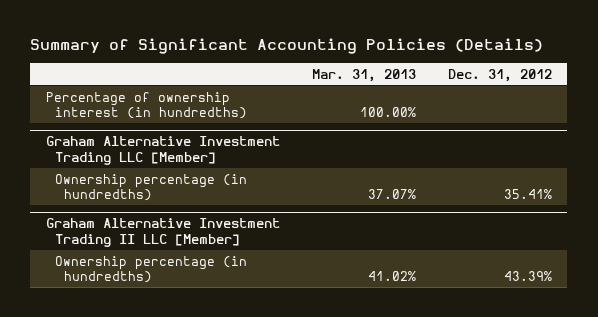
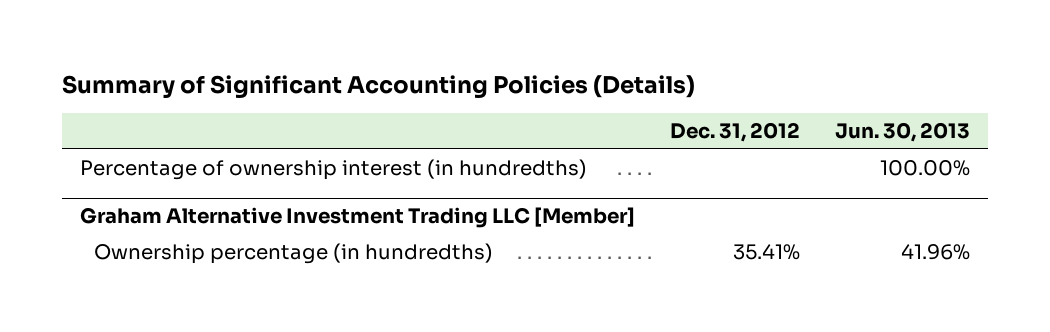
[311,68,416,82] Mar. 31, 2013 -> none
none -> [835,122,971,143] Jun. 30, 2013
[46,218,281,247] Graham Alternative Investment Trading II LLC [Member] -> none
[55,255,248,284] Ownership percentage (in hundredths) -> none

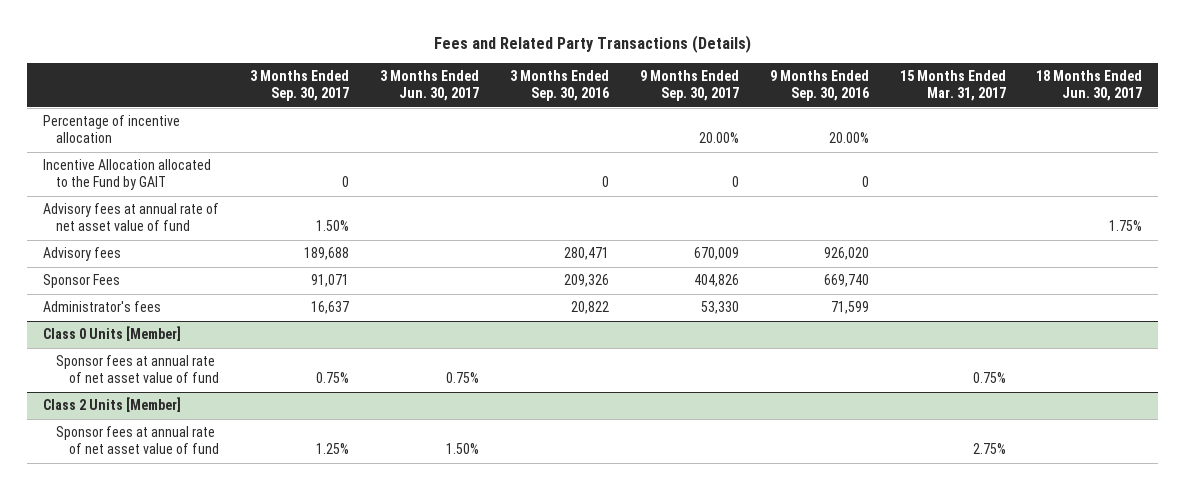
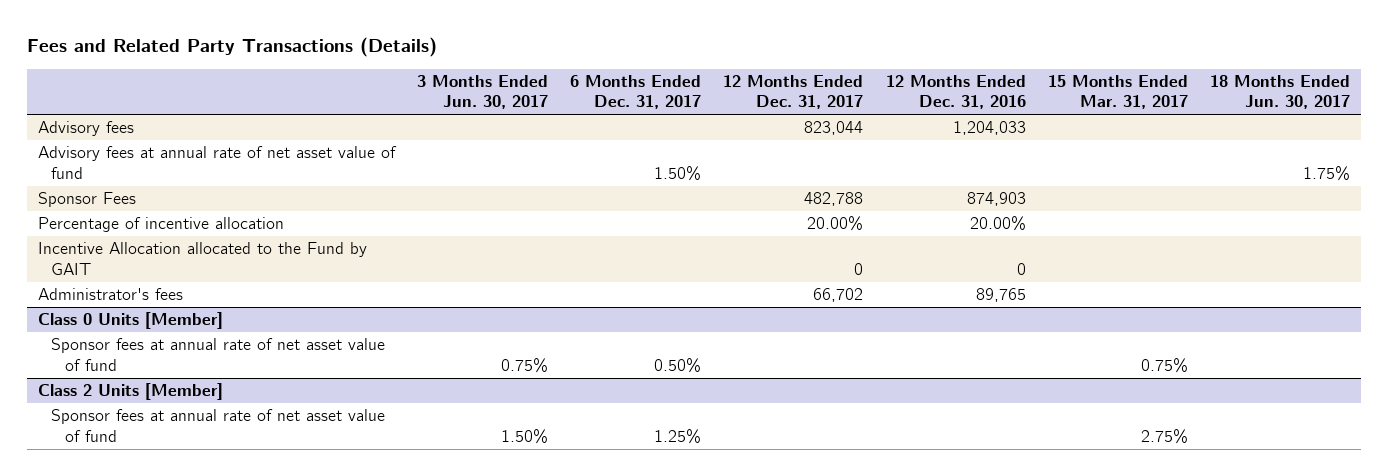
[250,70,350,102] 3 Months Ended Sep. 30, 2017 -> none
[509,70,609,102] 3 Months Ended Sep. 30, 2016 -> none
[639,70,739,102] 9 Months Ended Sep. 30, 2017 -> none
[769,70,869,102] 9 Months Ended Sep. 30, 2016 -> none
none -> [570,75,702,110] 6 Months Ended Dec. 31, 2017
none -> [723,75,864,110] 12 Months Ended Dec. 31, 2017
none -> [885,75,1026,110] 12 Months Ended Dec. 31, 2016
[42,203,219,232] Advisory fees at annual rate of net asset value of fund -> [37,146,397,179] Advisory fees at annual rate of net asset value of fund
[42,115,180,144] Percentage of incentive allocation -> [37,217,284,233] Percentage of incentive allocation
[42,159,211,191] Incentive Allocation allocated to the Fund by GAIT -> [37,242,367,275] Incentive Allocation allocated to the Fund by GAIT

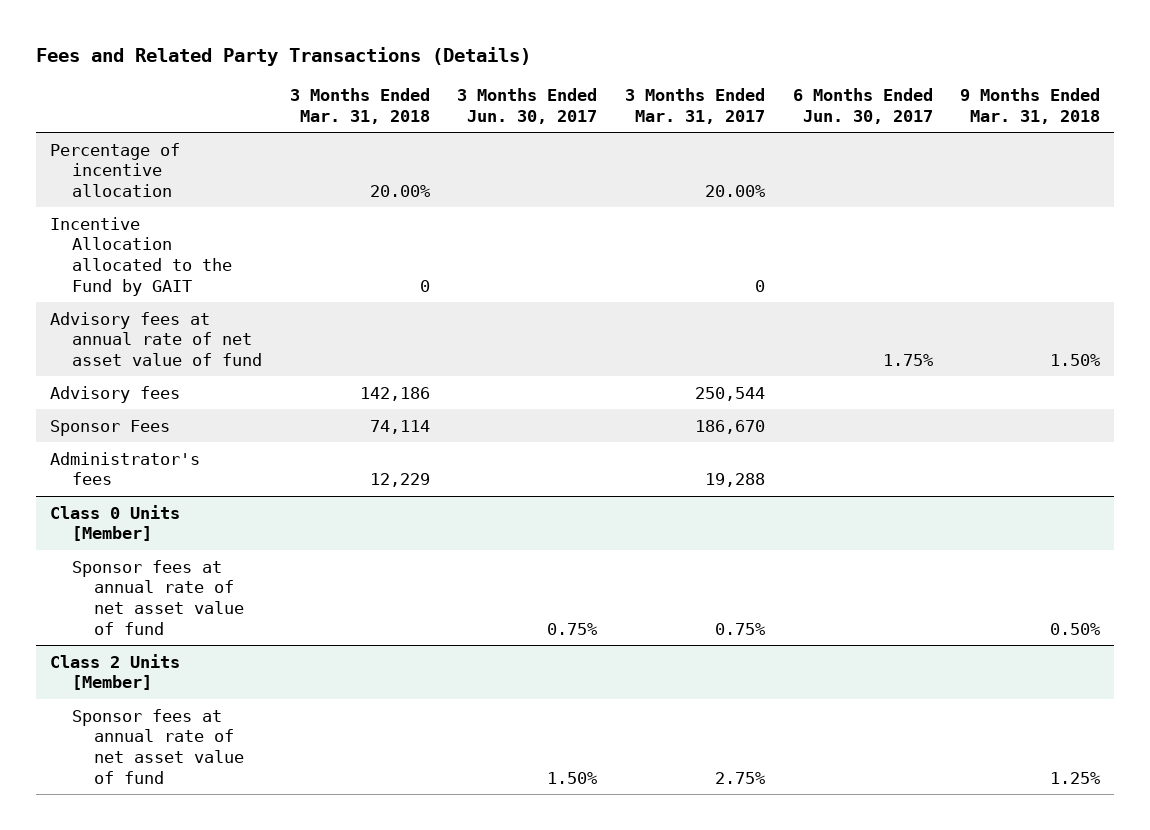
[570,75,702,110] 6 Months Ended Dec. 31, 2017 -> none
[723,75,864,110] 12 Months Ended Dec. 31, 2017 -> none
[885,75,1026,110] 12 Months Ended Dec. 31, 2016 -> none
[1047,75,1188,110] 15 Months Ended Mar. 31, 2017 -> none
[1210,75,1351,110] 18 Months Ended Jun. 30, 2017 -> none
none -> [289,88,430,124] 3 Months Ended Mar. 31, 2018
none -> [624,88,765,124] 3 Months Ended Mar. 31, 2017
none -> [792,88,933,124] 6 Months Ended Jun. 30, 2017
none -> [960,88,1101,124] 9 Months Ended Mar. 31, 2018
[37,146,397,179] Advisory fees at annual rate of net asset value of fund -> [50,311,263,366] Advisory fees at annual rate of net asset value of fund
[37,121,134,137] Advisory fees -> [50,385,181,403] Advisory fees
[37,192,136,208] Sponsor Fees -> [50,419,171,436] Sponsor Fees

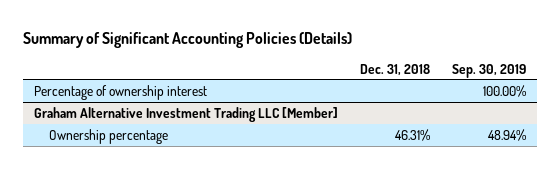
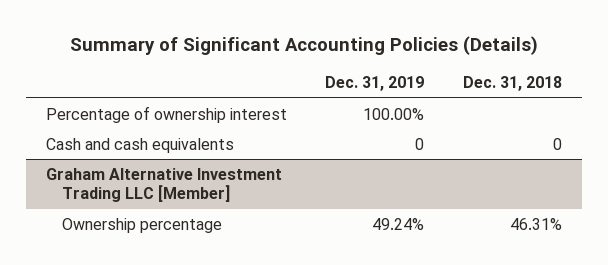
[451,63,526,78] Sep. 30, 2019 -> none
none -> [325,76,425,92] Dec. 31, 2019
none -> [45,137,234,153] Cash and cash equivalents

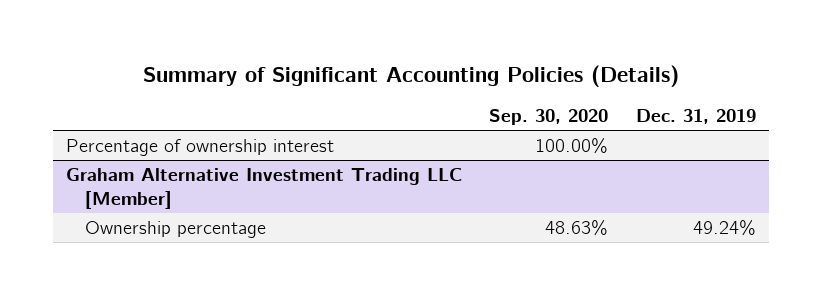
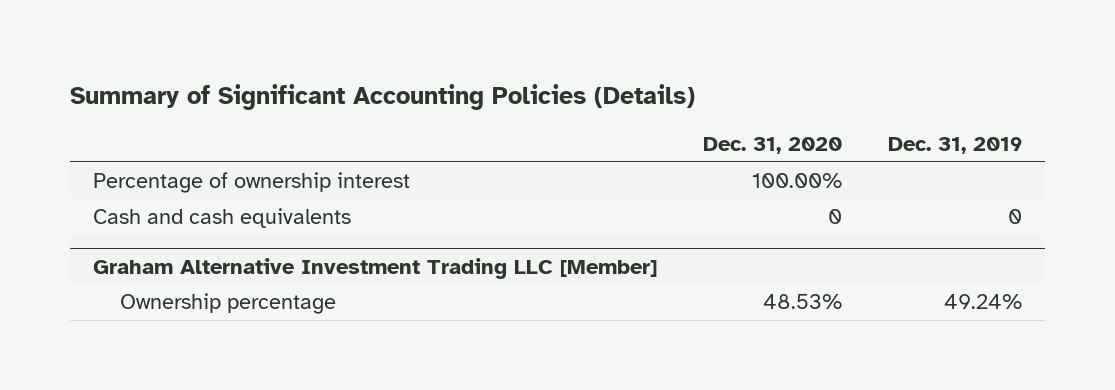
[489,109,609,126] Sep. 30, 2020 -> none
none -> [702,137,842,155] Dec. 31, 2020
none -> [92,208,351,229] Cash and cash equivalents

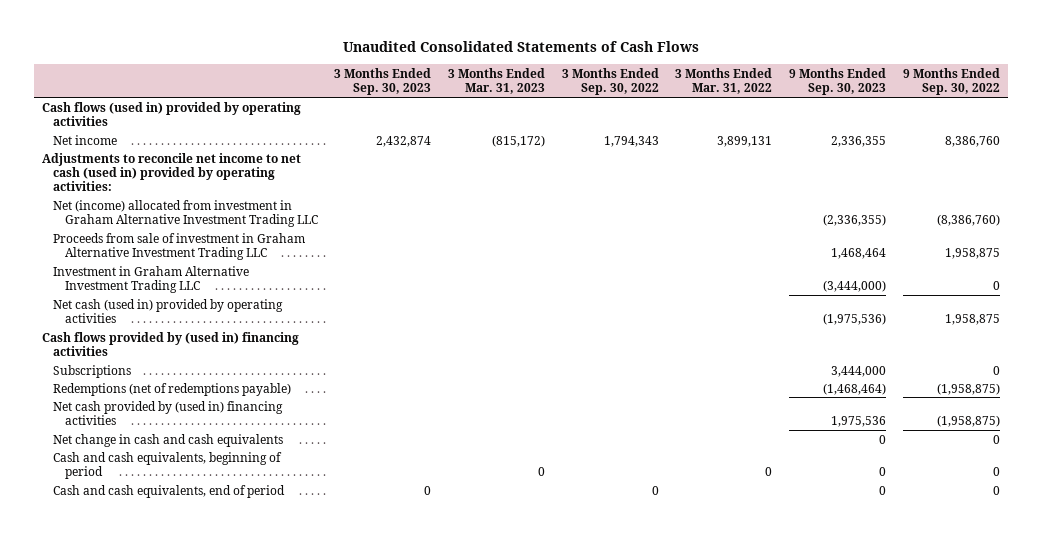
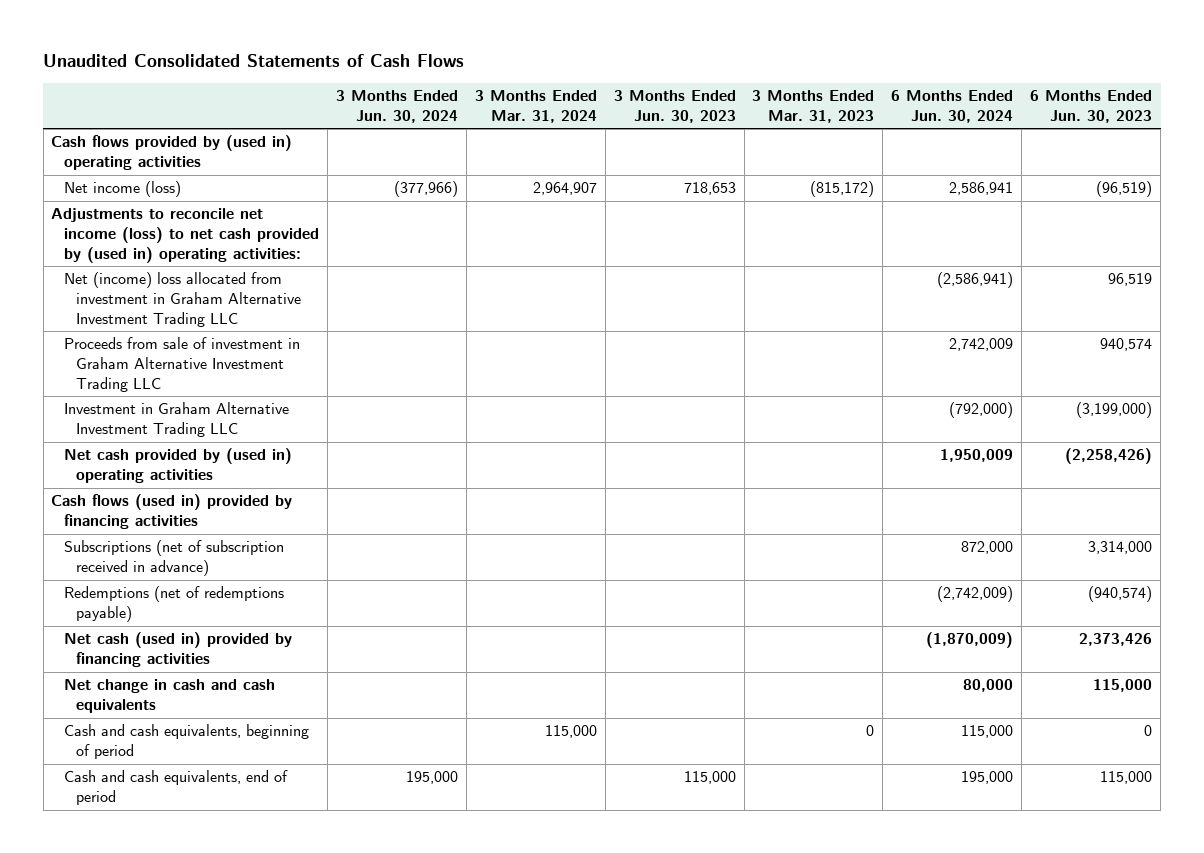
[334,67,432,96] 3 Months Ended Sep. 30, 2023 -> none
[561,67,659,96] 3 Months Ended Sep. 30, 2022 -> none
[675,67,773,95] 3 Months Ended Mar. 31, 2022 -> none
[789,67,887,96] 9 Months Ended Sep. 30, 2023 -> none
[902,67,1000,96] 9 Months Ended Sep. 30, 2022 -> none
none -> [335,89,458,123] 3 Months Ended Jun. 30, 2024
none -> [474,89,597,123] 3 Months Ended Mar. 31, 2024
none -> [613,89,736,123] 3 Months Ended Jun. 30, 2023
none -> [891,89,1014,123] 6 Months Ended Jun. 30, 2024
none -> [1030,89,1153,123] 6 Months Ended Jun. 30, 2023
[42,101,302,126] Cash flows (used in) provided by operating activities -> [51,135,293,171] Cash flows provided by (used in) operating activities
[53,134,118,145] Net income -> [63,181,181,198] Net income (loss)
[42,152,302,192] Adjustments to reconcile net income to net cash (used in) provided by operating activities: -> [51,208,319,264] Adjustments to reconcile net income (loss) to net cash provided by (used in) operating activities:
[53,199,318,227] Net (income) allocated from investment in Graham Alternative Investment Trading LLC -> [63,272,301,328] Net (income) loss allocated from investment in Graham Alternative Investment Trading LLC
[53,298,284,323] Net cash (used in) provided by operating activities -> [63,448,292,484] Net cash provided by (used in) operating activities
[42,331,300,356] Cash flows provided by (used in) financing activities -> [51,494,293,530] Cash flows (used in) provided by financing activities
[53,364,132,378] Subscriptions -> [63,540,284,577] Subscriptions (net of subscription received in advance)
[53,400,284,425] Net cash provided by (used in) financing activities -> [63,632,292,668] Net cash (used in) provided by financing activities

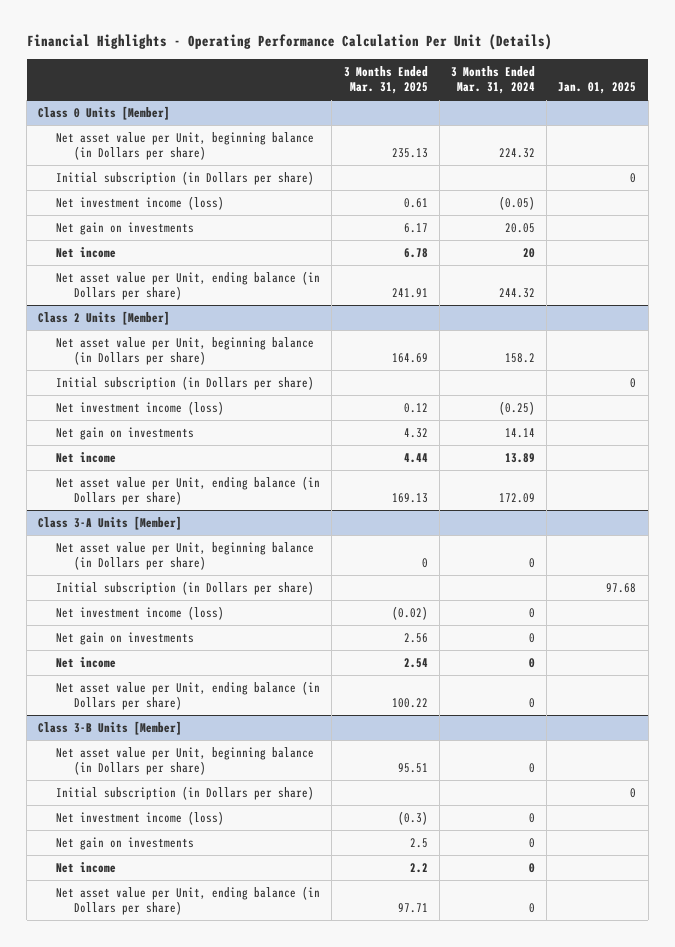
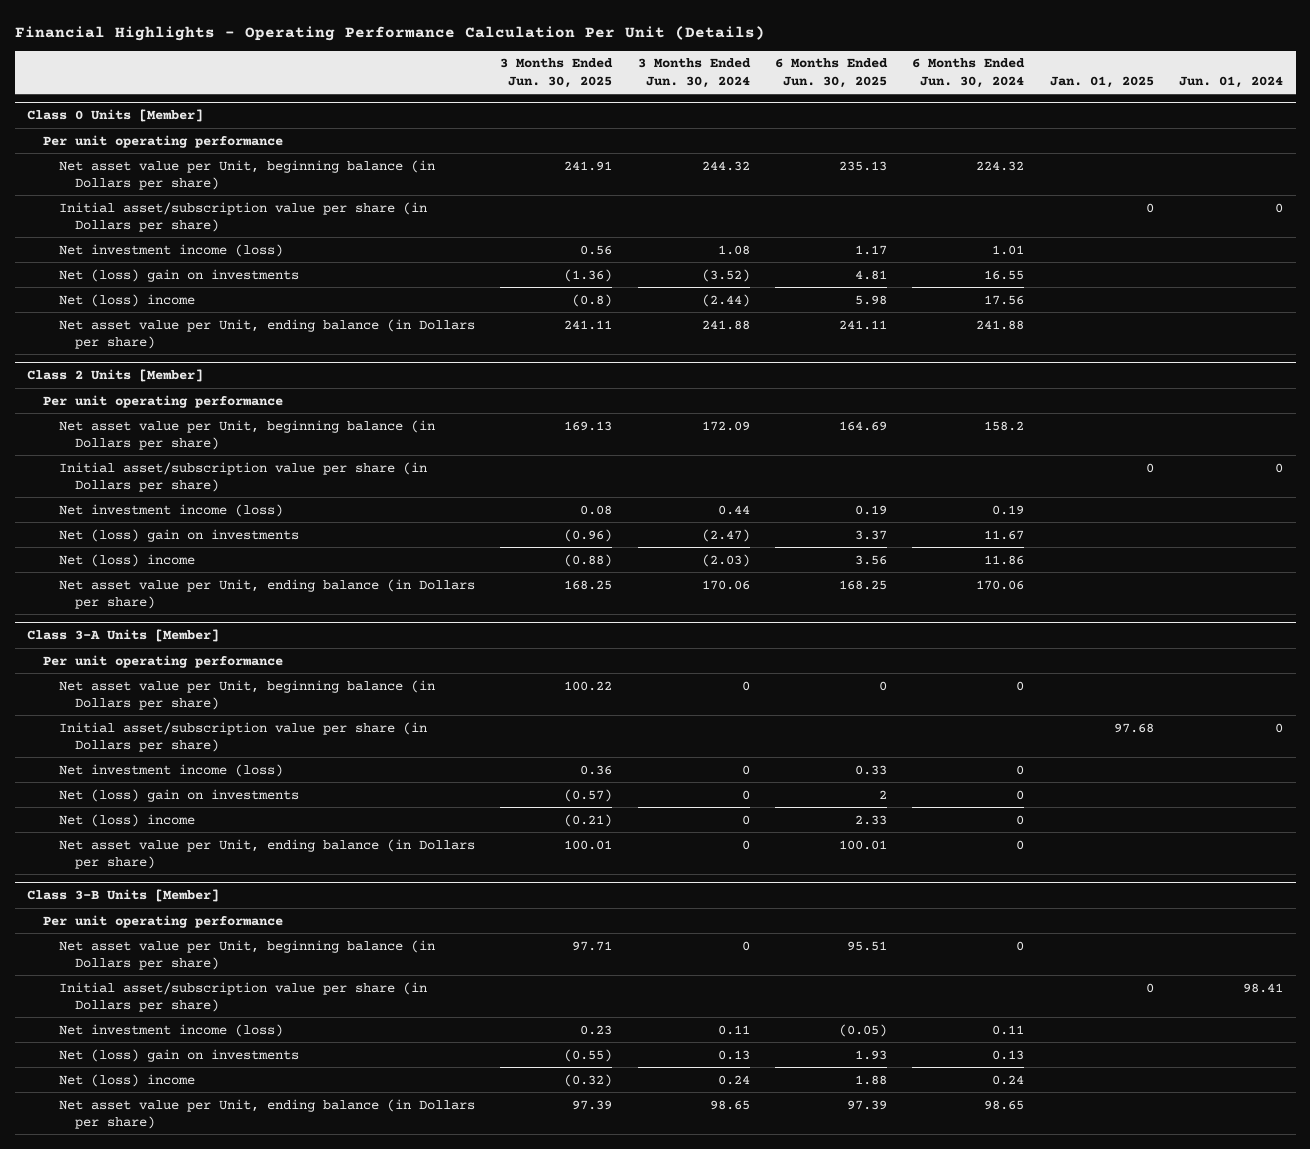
[343,65,428,95] 3 Months Ended Mar. 31, 2025 -> none
[450,65,535,95] 3 Months Ended Mar. 31, 2024 -> none
none -> [500,58,614,88] 3 Months Ended Jun. 30, 2025
none -> [637,58,751,88] 3 Months Ended Jun. 30, 2024
none -> [774,58,888,88] 6 Months Ended Jun. 30, 2025
none -> [912,58,1026,88] 6 Months Ended Jun. 30, 2024
none -> [1178,75,1283,88] Jun. 01, 2024
none -> [43,134,284,148] Per unit operating performance
[56,170,315,185] Initial subscription (in Dollars per share) -> [58,201,427,233] Initial asset/subscription value per share (in Dollars per share)
[56,221,195,235] Net gain on investments -> [58,268,299,282] Net (loss) gain on investments
[56,246,117,258] Net income -> [58,293,195,307] Net (loss) income
none -> [43,394,284,408] Per unit operating performance
[56,375,315,390] Initial subscription (in Dollars per share) -> [58,461,427,493] Initial asset/subscription value per share (in Dollars per share)
[56,426,195,440] Net gain on investments -> [58,528,299,542] Net (loss) gain on investments
[56,451,117,463] Net income -> [58,553,195,567] Net (loss) income
none -> [43,654,284,668] Per unit operating performance
[56,580,315,595] Initial subscription (in Dollars per share) -> [58,721,427,753] Initial asset/subscription value per share (in Dollars per share)
[56,631,195,645] Net gain on investments -> [58,788,299,802] Net (loss) gain on investments
[56,656,117,668] Net income -> [58,813,195,827] Net (loss) income
none -> [43,914,284,928] Per unit operating performance
[56,785,315,800] Initial subscription (in Dollars per share) -> [58,981,427,1013] Initial asset/subscription value per share (in Dollars per share)
[56,836,195,850] Net gain on investments -> [58,1048,299,1062] Net (loss) gain on investments
[56,861,117,873] Net income -> [58,1073,195,1087] Net (loss) income

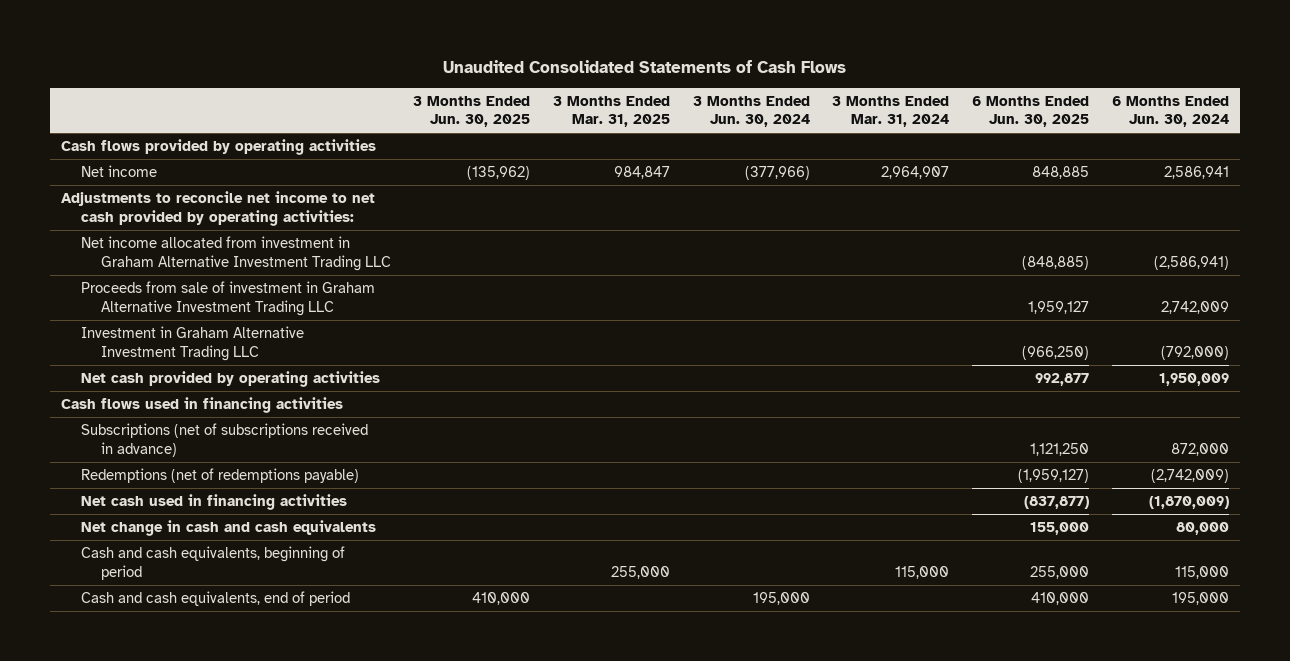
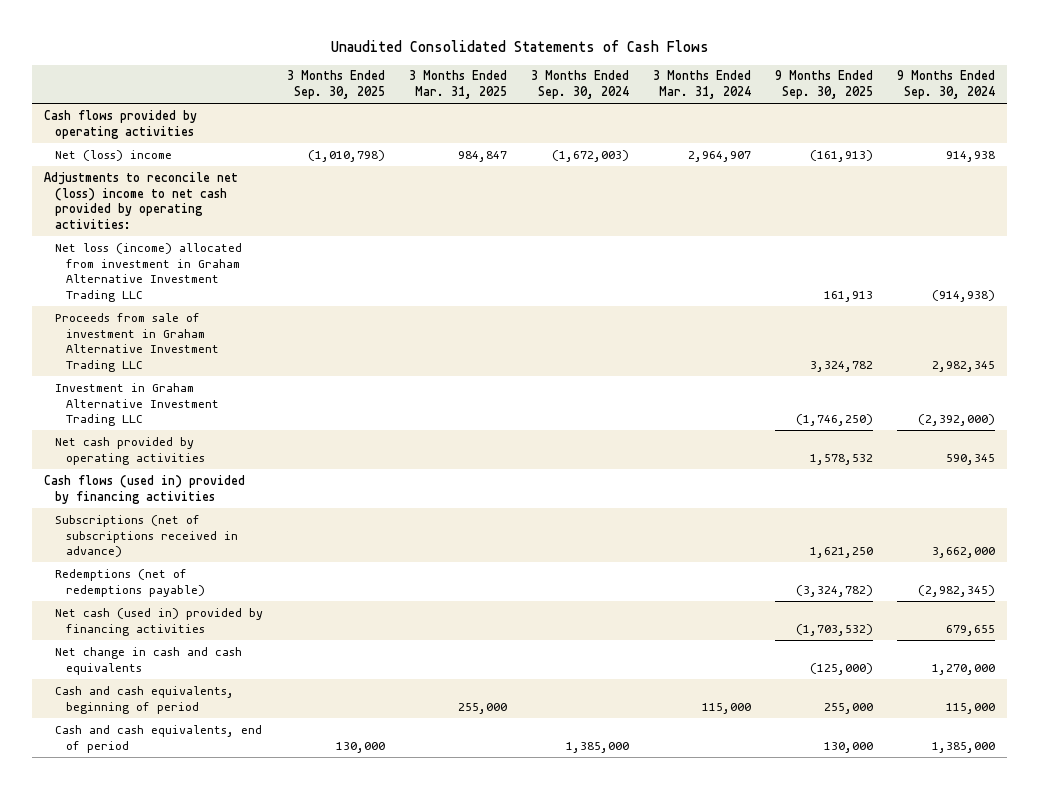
[413,96,531,128] 3 Months Ended Jun. 30, 2025 -> none
[692,96,810,128] 3 Months Ended Jun. 30, 2024 -> none
[971,96,1089,128] 6 Months Ended Jun. 30, 2025 -> none
[1111,96,1229,128] 6 Months Ended Jun. 30, 2024 -> none
none -> [286,70,385,100] 3 Months Ended Sep. 30, 2025
none -> [530,70,629,100] 3 Months Ended Sep. 30, 2024
none -> [774,70,873,100] 9 Months Ended Sep. 30, 2025
none -> [896,70,995,100] 9 Months Ended Sep. 30, 2024
[80,165,157,178] Net income -> [54,149,172,161] Net (loss) income
[61,191,376,226] Adjustments to reconcile net income to net cash provided by operating activities: -> [44,171,239,230] Adjustments to reconcile net (loss) income to net cash provided by operating activities:
[80,236,391,271] Net income allocated from investment in Graham Alternative Investment Trading LLC -> [54,242,242,303] Net loss (income) allocated from investment in Graham Alternative Investment Trading LLC
[61,397,344,414] Cash flows used in financing activities -> [44,474,246,504] Cash flows (used in) provided by financing activities
[80,494,347,511] Net cash used in financing activities -> [54,607,263,636] Net cash (used in) provided by financing activities

